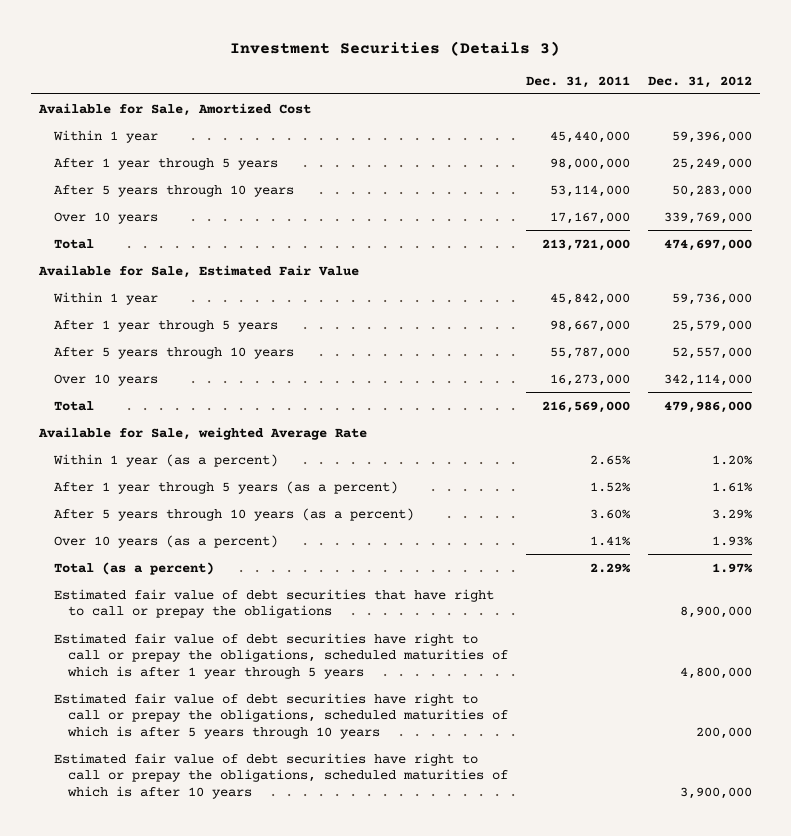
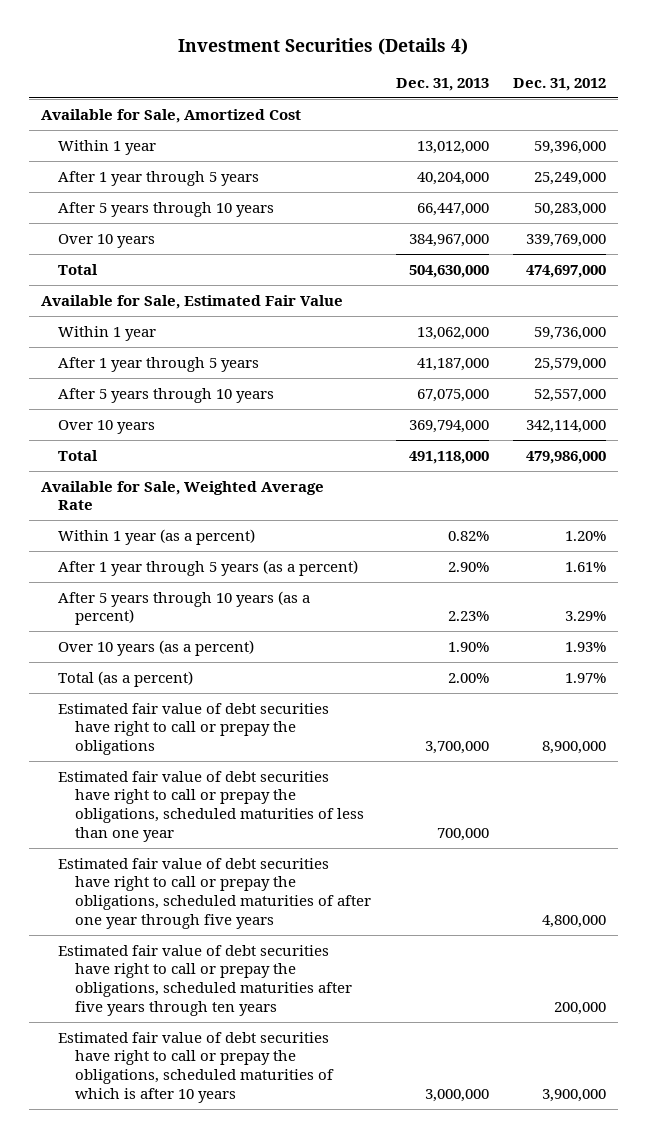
[230,40,561,56] Investment Securities (Details 3) -> [178,38,469,56] Investment Securities (Details 4)
[525,75,630,88] Dec. 31, 2011 -> none
none -> [395,77,489,91] Dec. 31, 2013
[38,426,368,440] Available for Sale, weighted Average Rate -> [40,480,324,511] Available for Sale, Weighted Average Rate
[53,588,494,619] Estimated fair value of debt securities that have right to call or prepay the obligations -> [58,702,330,756] Estimated fair value of debt securities have right to call or prepay the obligations
none -> [58,770,365,842] Estimated fair value of debt securities have right to call or prepay the obligations, scheduled maturities of less than one year
[53,632,509,679] Estimated fair value of debt securities have right to call or prepay the obligations, scheduled maturities of which is after 1 year through 5 years -> [58,857,372,929] Estimated fair value of debt securities have right to call or prepay the obligations, scheduled maturities of after one year through five years
[53,692,509,739] Estimated fair value of debt securities have right to call or prepay the obligations, scheduled maturities of which is after 5 years through 10 years -> [58,944,353,1016] Estimated fair value of debt securities have right to call or prepay the obligations, scheduled maturities after five years through ten years

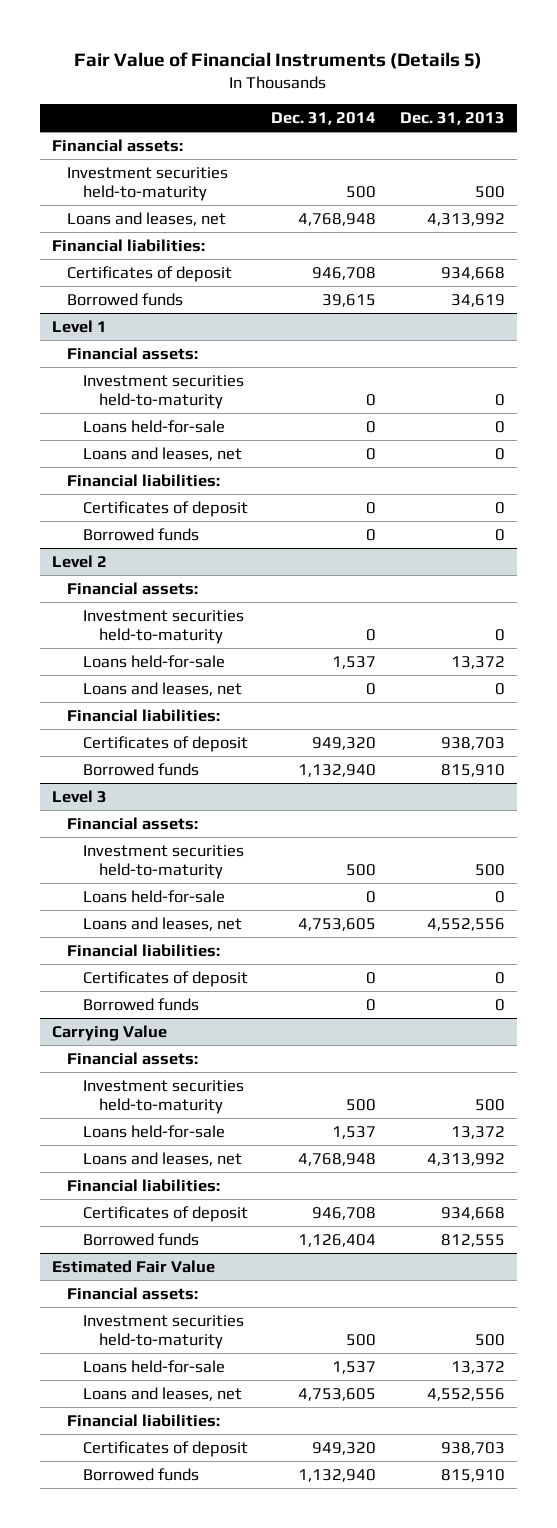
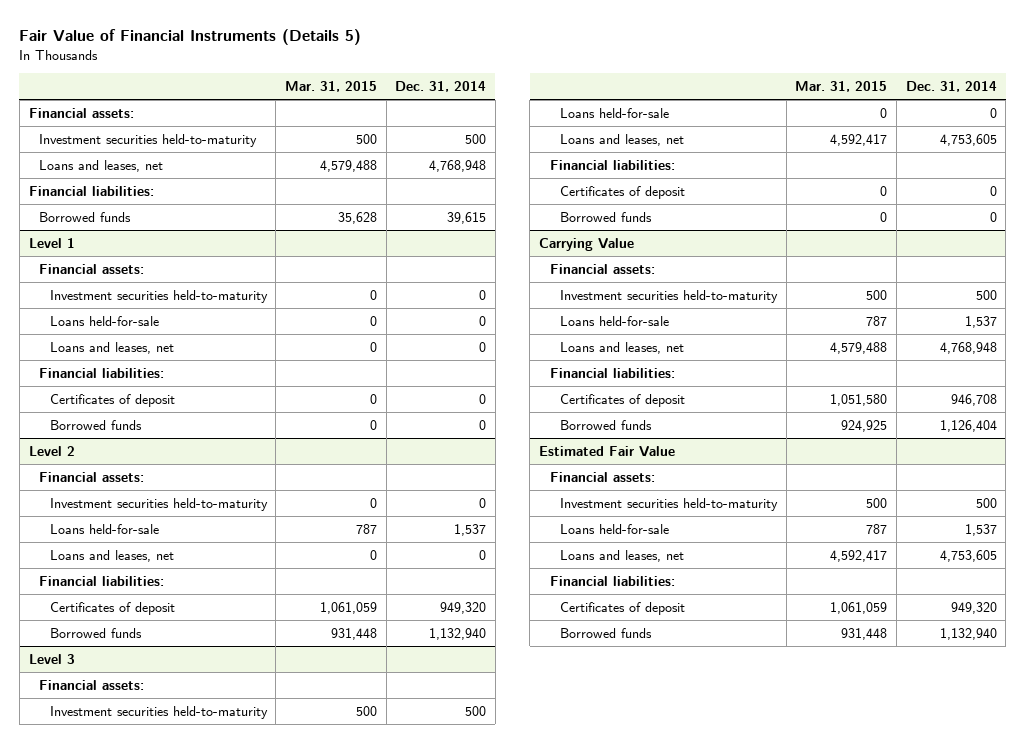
[399,112,505,126] Dec. 31, 2013 -> none
none -> [284,81,377,93] Mar. 31, 2015
[67,265,233,282] Certificates of deposit -> none

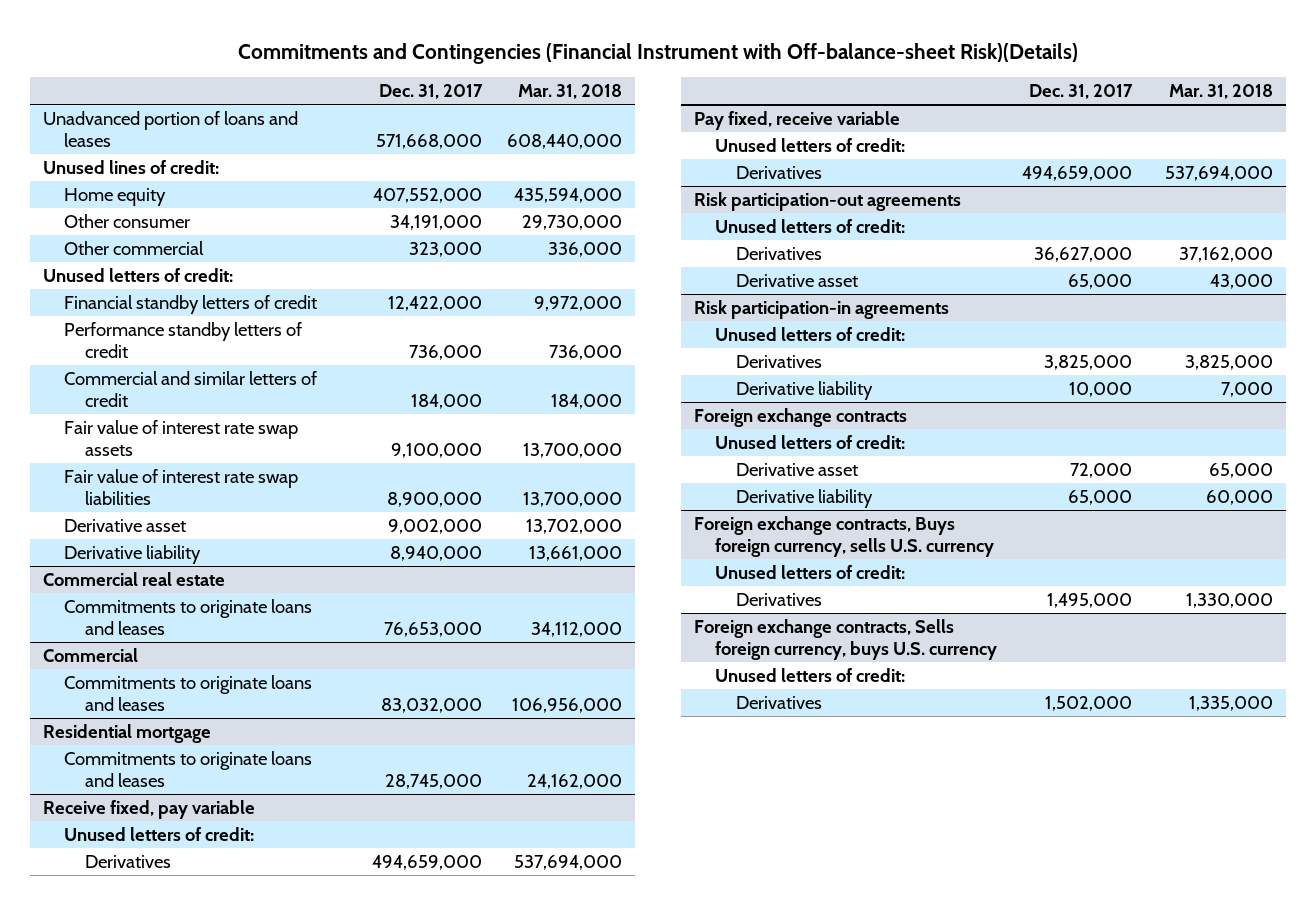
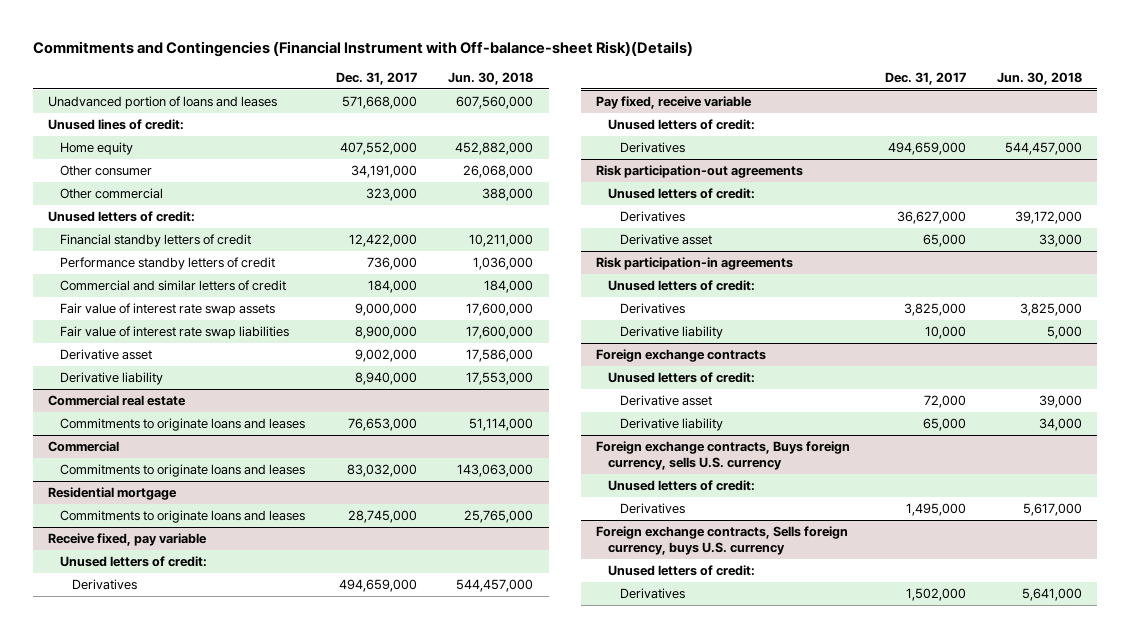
[518,84,623,100] Mar. 31, 2018 -> none
none -> [448,71,534,85] Jun. 30, 2018
[390,443,482,459] 9,100,000 -> [355,303,418,317] 9,000,000

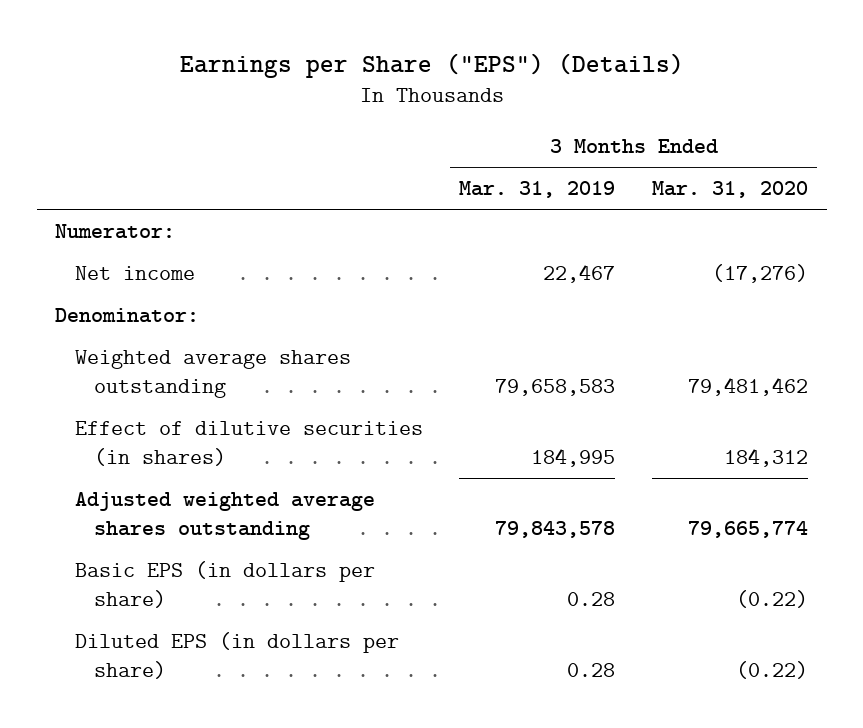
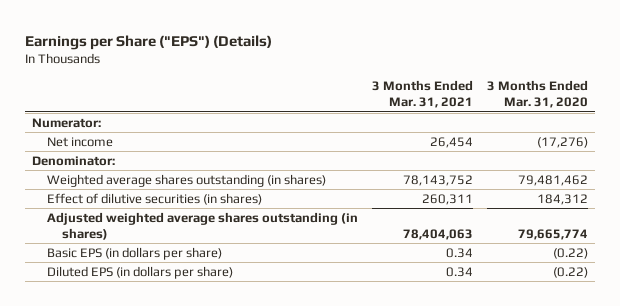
[459,180,616,198] Mar. 31, 2019 -> none
none -> [372,80,474,109] 3 Months Ended Mar. 31, 2021
[74,349,351,399] Weighted average shares outstanding -> [47,173,327,187] Weighted average shares outstanding (in shares)
[74,491,375,541] Adjusted weighted average shares outstanding -> [47,211,359,240] Adjusted weighted average shares outstanding (in shares)

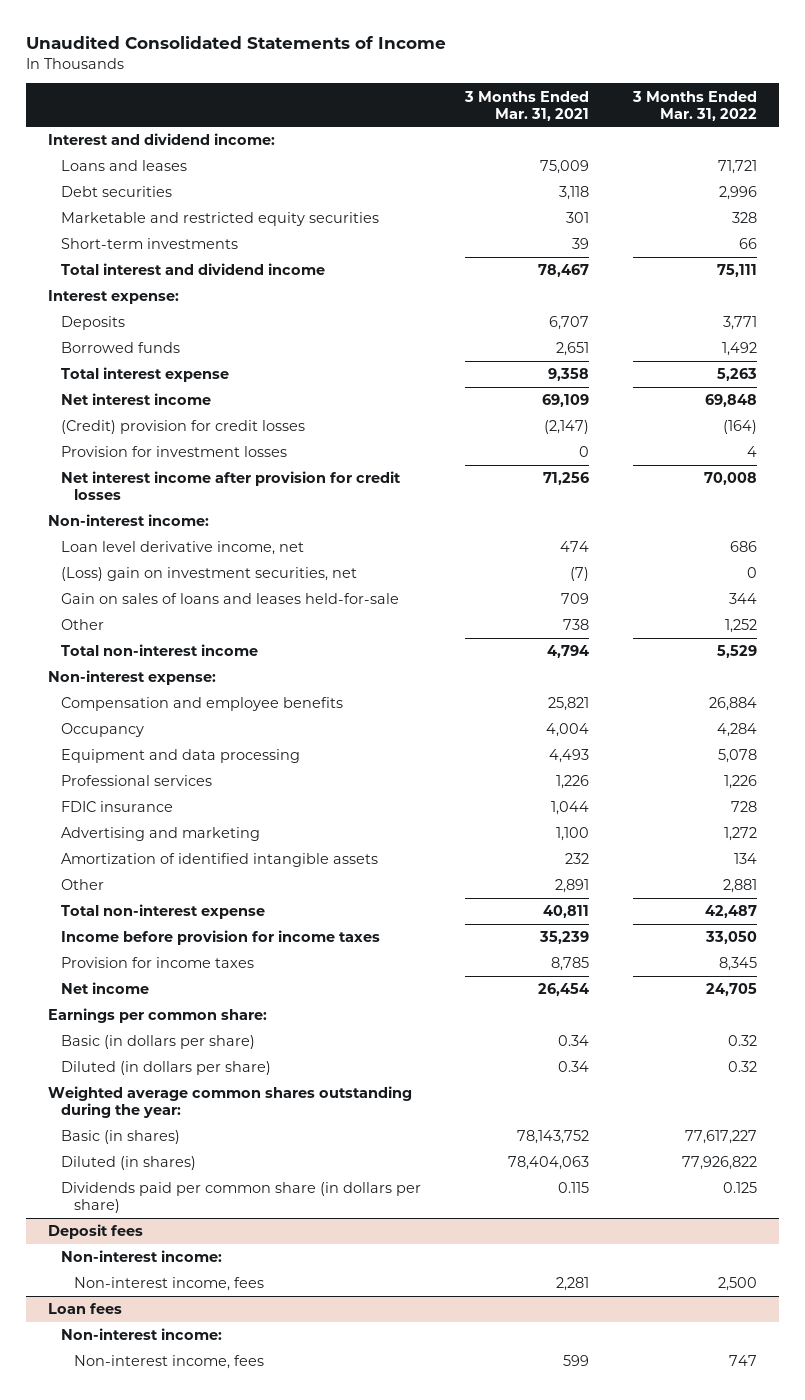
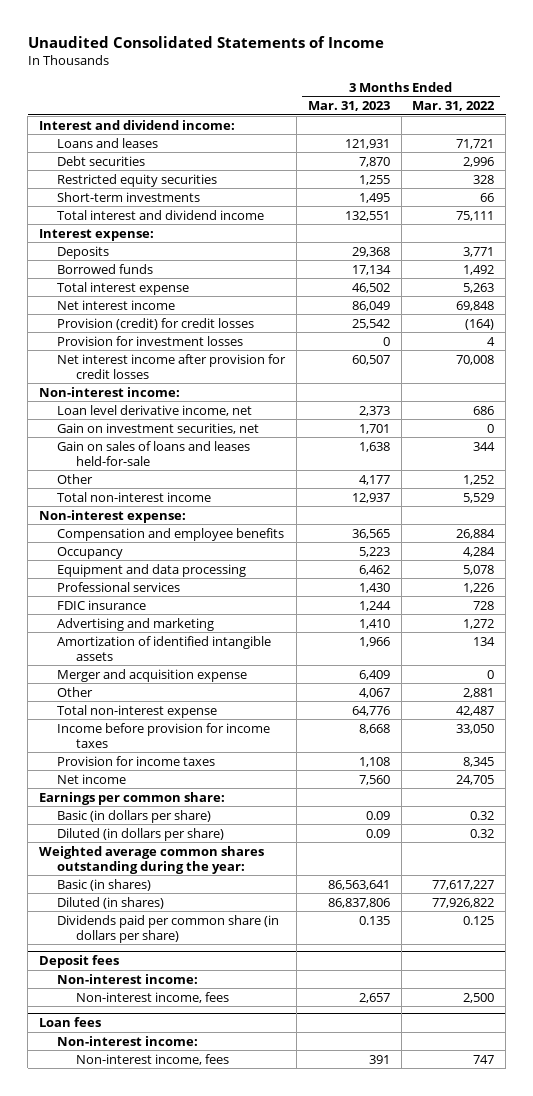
[463,90,589,121] 3 Months Ended Mar. 31, 2021 -> none
none -> [307,101,390,112] Mar. 31, 2023
[61,212,380,227] Marketable and restricted equity securities -> [57,173,218,187] Restricted equity securities
[61,420,306,435] (Credit) provision for credit losses -> [57,317,255,330] Provision (credit) for credit losses
[61,567,358,582] (Loss) gain on investment securities, net -> [57,422,260,434] Gain on investment securities, net
none -> [57,668,248,682] Merger and acquisition expense

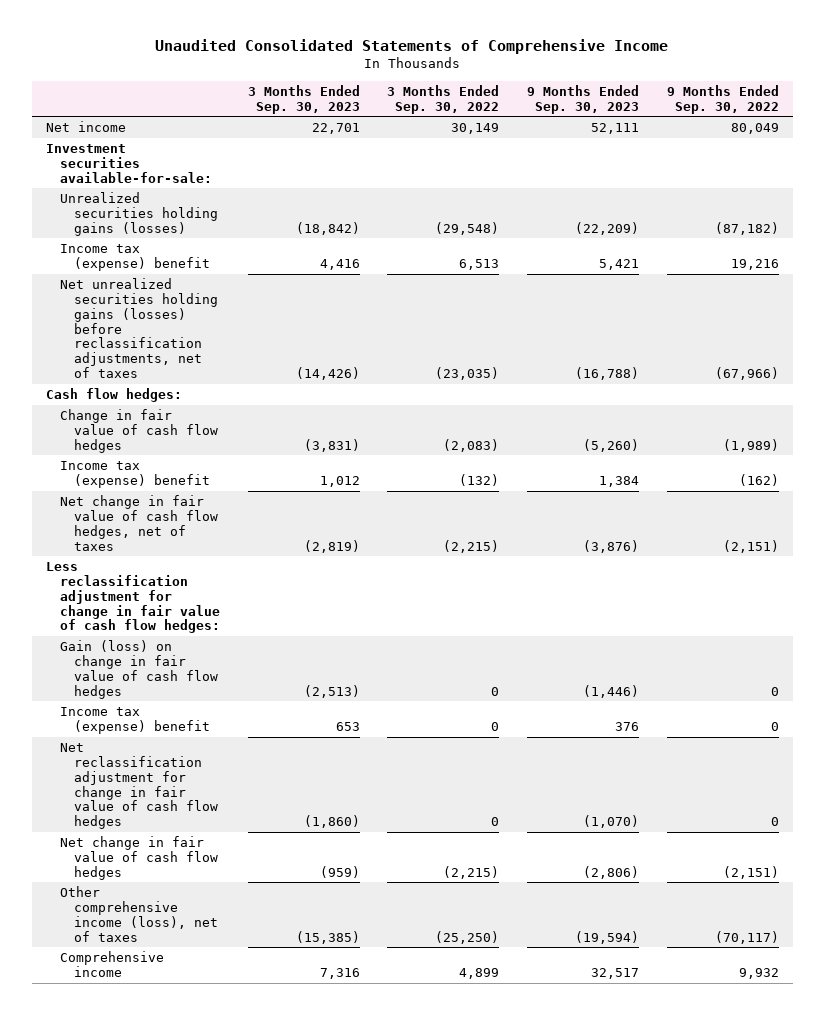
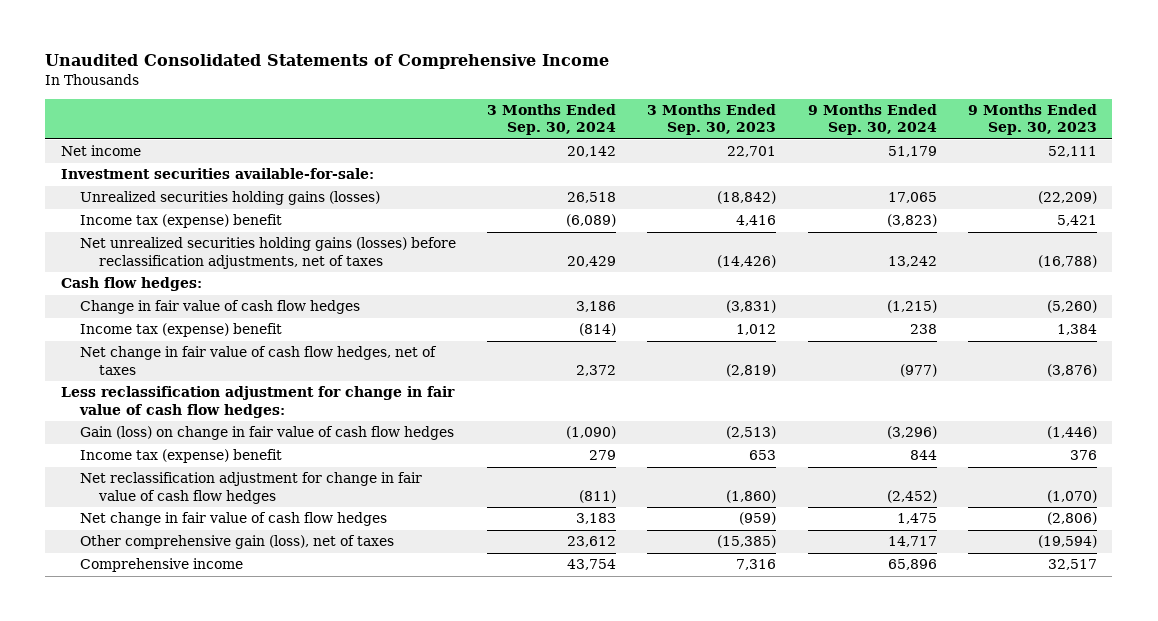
[387,84,500,114] 3 Months Ended Sep. 30, 2022 -> none
[666,84,779,114] 9 Months Ended Sep. 30, 2022 -> none
none -> [487,104,617,136] 3 Months Ended Sep. 30, 2024
none -> [807,104,937,136] 9 Months Ended Sep. 30, 2024
[60,885,219,942] Other comprehensive income (loss), net of taxes -> [79,535,394,550] Other comprehensive gain (loss), net of taxes

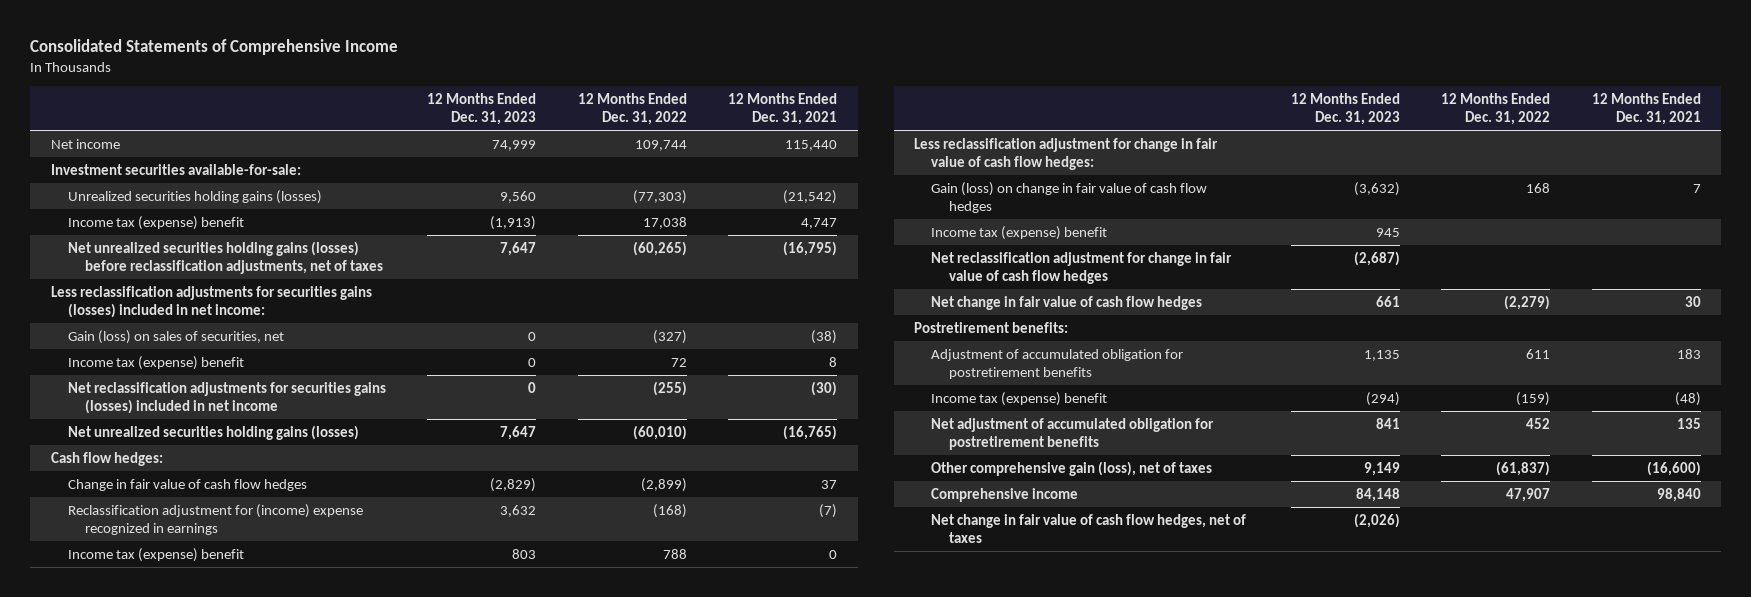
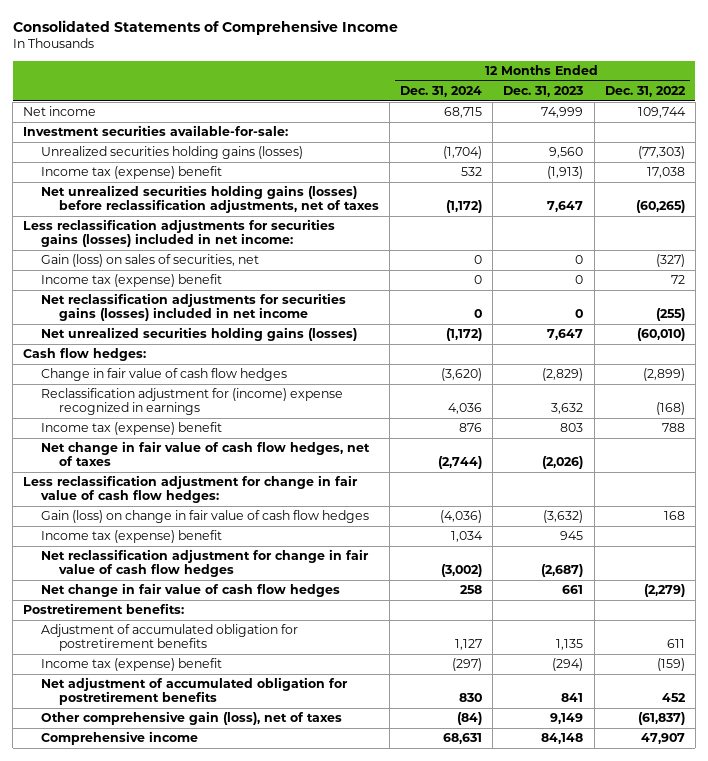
[728,92,838,125] 12 Months Ended Dec. 31, 2021 -> none
none -> [400,85,483,97] Dec. 31, 2024
[931,513,1247,543] Net change in fair value of cash flow hedges, net of taxes -> [41,441,371,467] Net change in fair value of cash flow hedges, net of taxes

